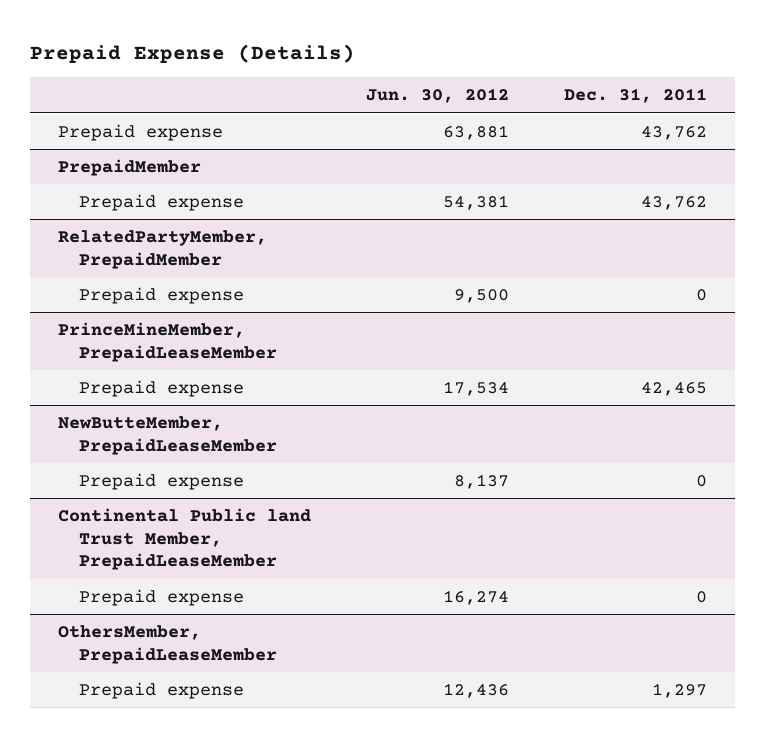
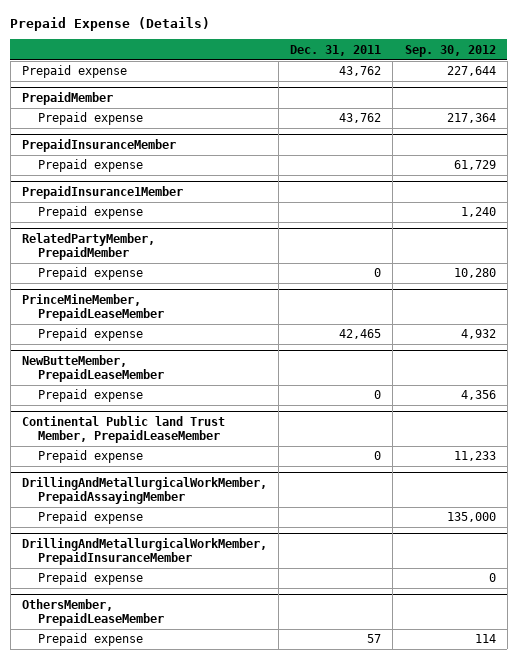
[366,88,510,104] Jun. 30, 2012 -> none
none -> [404,44,496,57] Sep. 30, 2012
none -> [21,139,176,153] PrepaidInsuranceMember
none -> [38,159,144,173] Prepaid expense
none -> [21,186,183,200] PrepaidInsurance1Member
none -> [38,206,144,220] Prepaid expense
none -> [21,477,267,504] DrillingAndMetallurgicalWorkMember, PrepaidAssayingMember
none -> [38,511,144,525] Prepaid expense
none -> [21,538,267,565] DrillingAndMetallurgicalWorkMember, PrepaidInsuranceMember
none -> [38,572,144,586] Prepaid expense
[652,683,708,699] 1,297 -> [367,634,382,644] 57

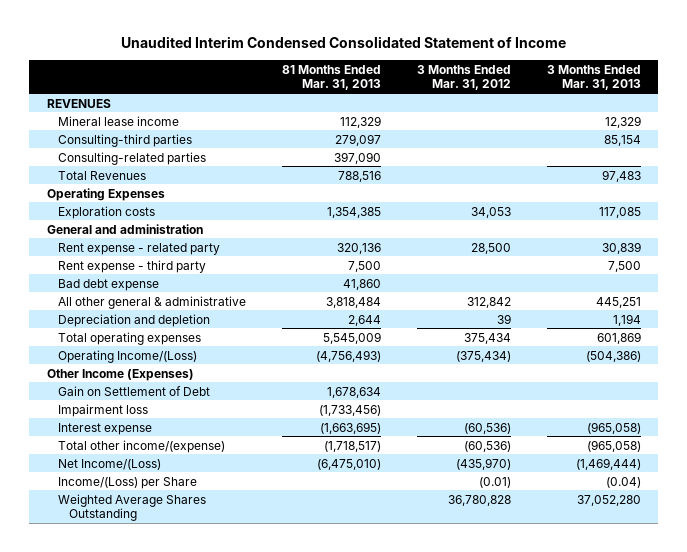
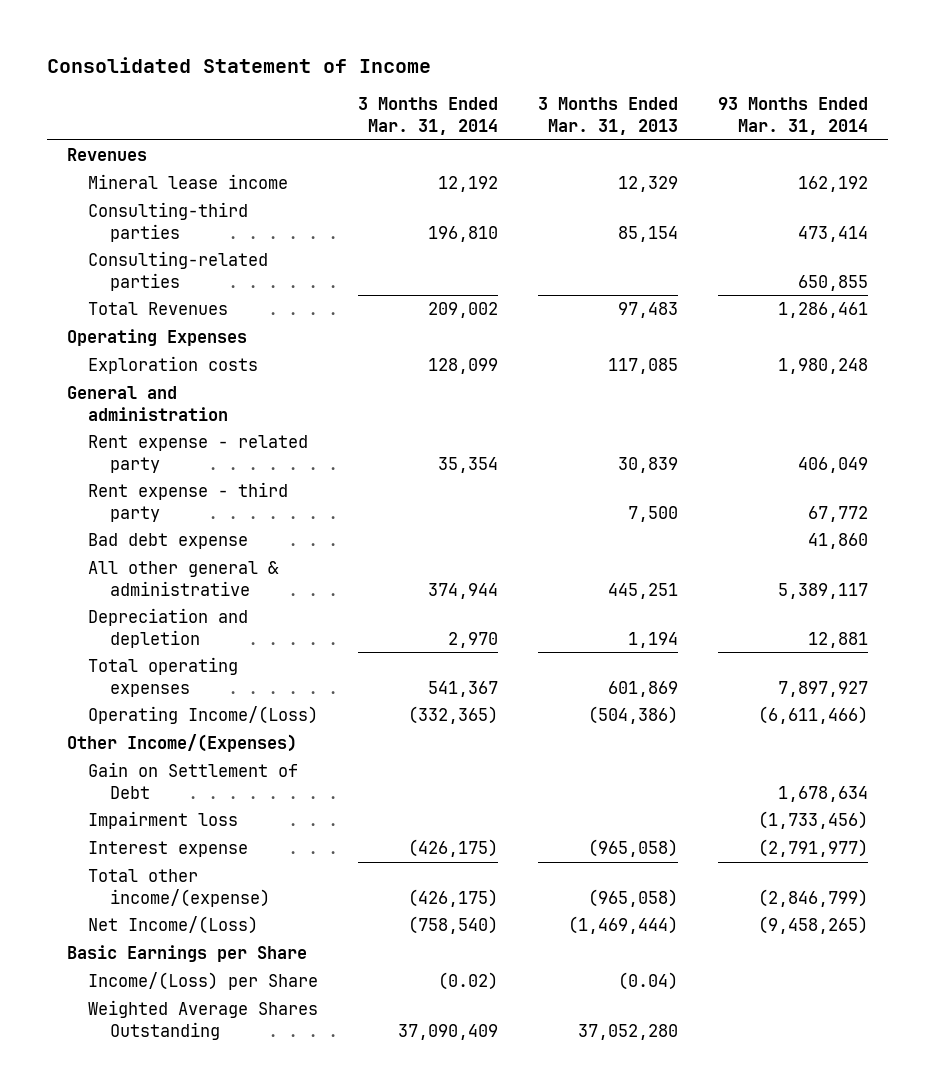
[120,35,566,48] Unaudited Interim Condensed Consolidated Statement of Income -> [46,57,431,74] Consolidated Statement of Income
[281,64,381,91] 81 Months Ended Mar. 31, 2013 -> none
[416,64,511,91] 3 Months Ended Mar. 31, 2012 -> none
none -> [358,97,499,136] 3 Months Ended Mar. 31, 2014
none -> [718,97,869,136] 93 Months Ended Mar. 31, 2014
[46,98,111,108] REVENUES -> [66,148,147,162] Revenues
[46,368,194,381] Other Income (Expenses) -> [66,734,297,753] Other Income/(Expenses)
none -> [66,945,307,963] Basic Earnings per Share

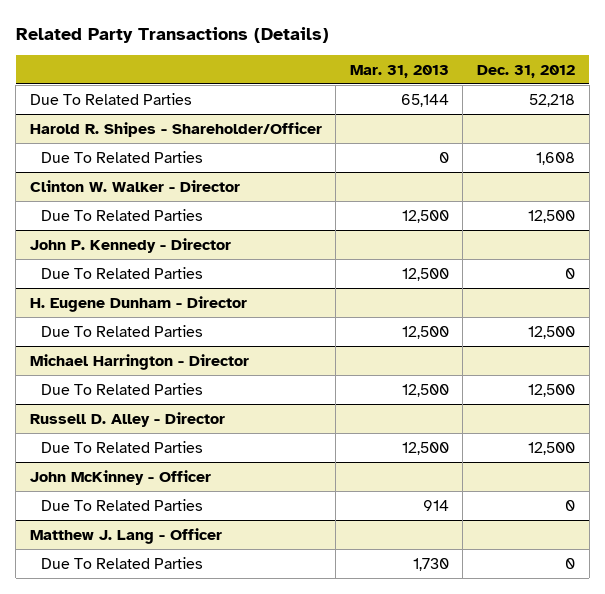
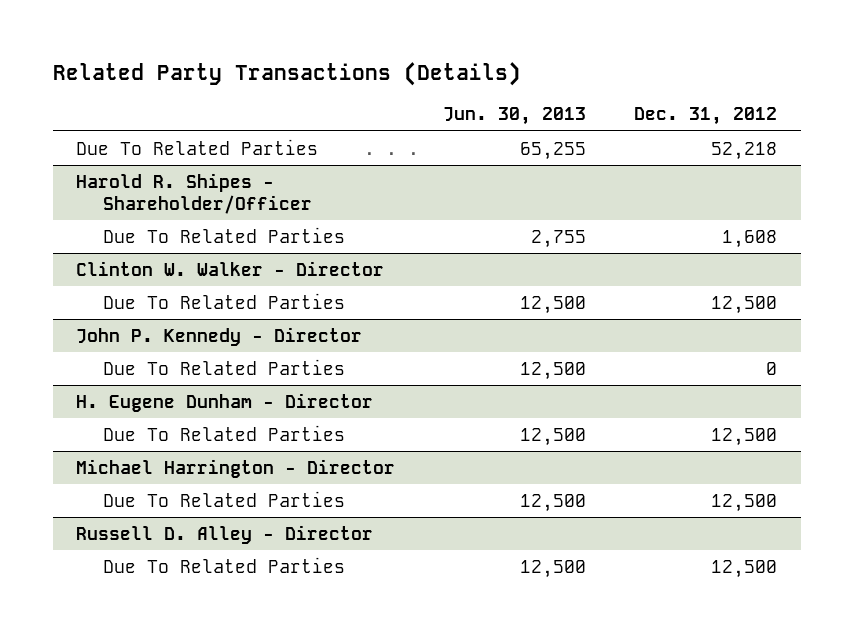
[349,64,449,78] Mar. 31, 2013 -> none
none -> [443,107,587,126] Jun. 30, 2013
[29,469,211,485] John McKinney - Officer -> none
[41,498,204,511] Due To Related Parties -> none
[29,527,222,544] Matthew J. Lang - Officer -> none
[41,556,204,569] Due To Related Parties -> none

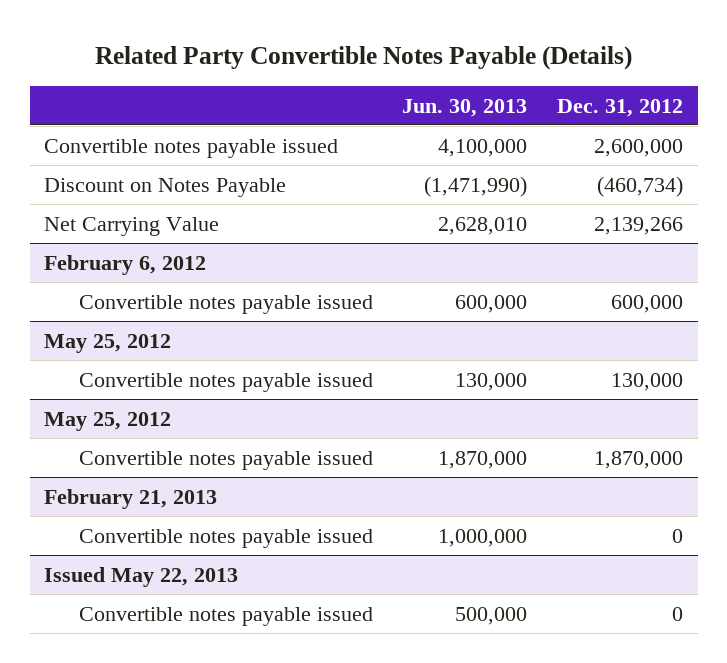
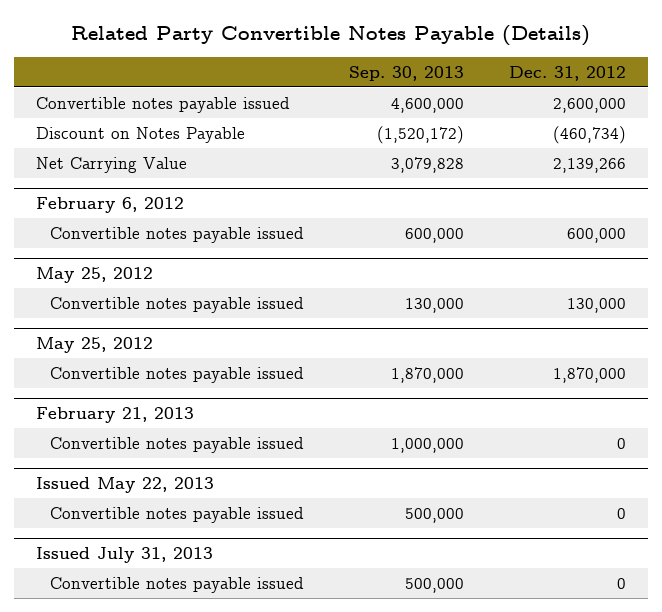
[402,98,528,117] Jun. 30, 2013 -> none
none -> [348,65,464,81] Sep. 30, 2013
none -> [36,546,214,563] Issued July 31, 2013
none -> [49,576,304,593] Convertible notes payable issued

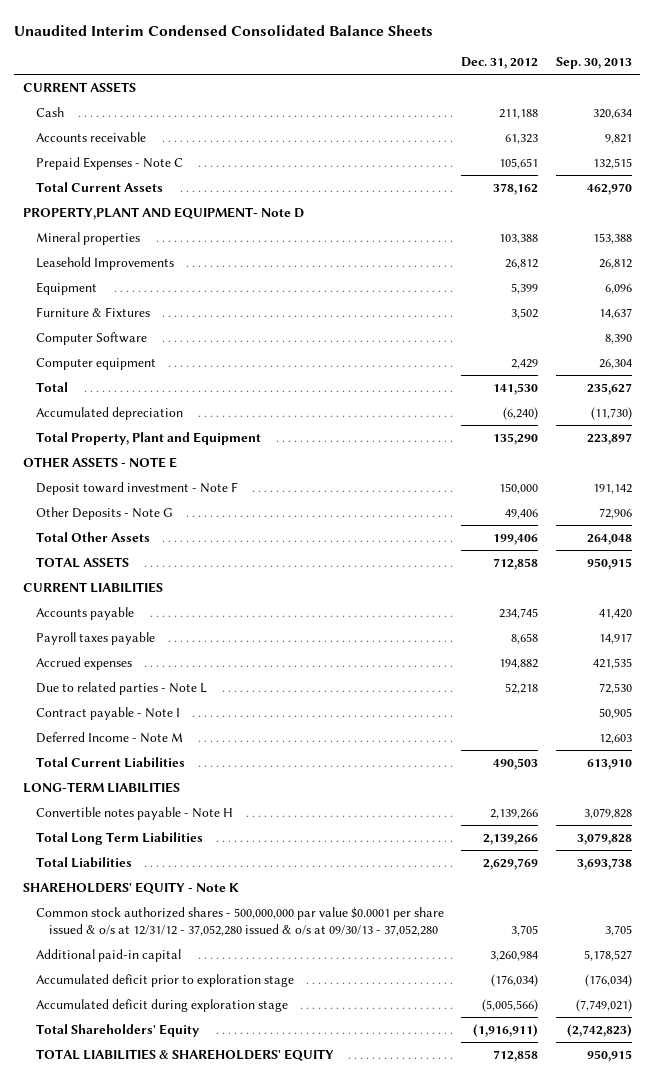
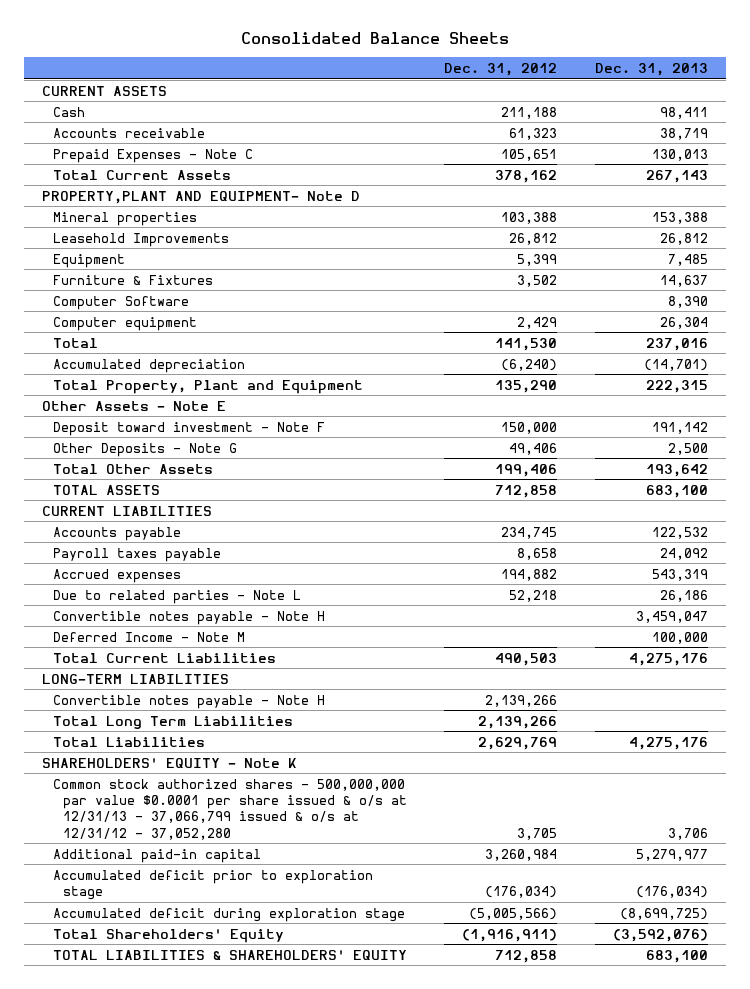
[14,24,434,36] Unaudited Interim Condensed Consolidated Balance Sheets -> [241,32,510,45] Consolidated Balance Sheets
[555,57,632,70] Sep. 30, 2013 -> none
none -> [594,62,708,76] Dec. 31, 2013
[23,456,178,468] OTHER ASSETS - NOTE E -> [42,400,227,411] Other Assets - Note E
[36,706,181,720] Contract payable - Note I -> none
none -> [52,610,325,625] Convertible notes payable - Note H
[36,906,445,937] Common stock authorized shares - 500,000,000 par value $0.0001 per share issued & o/s at 12/31/12 - 37,052,280 issued & o/s at 09/30/13 - 37,052,280 -> [52,778,408,840] Common stock authorized shares - 500,000,000 par value $0.0001 per share issued & o/s at 12/31/13 - 37,066,799 issued & o/s at 12/31/12 - 37,052,280

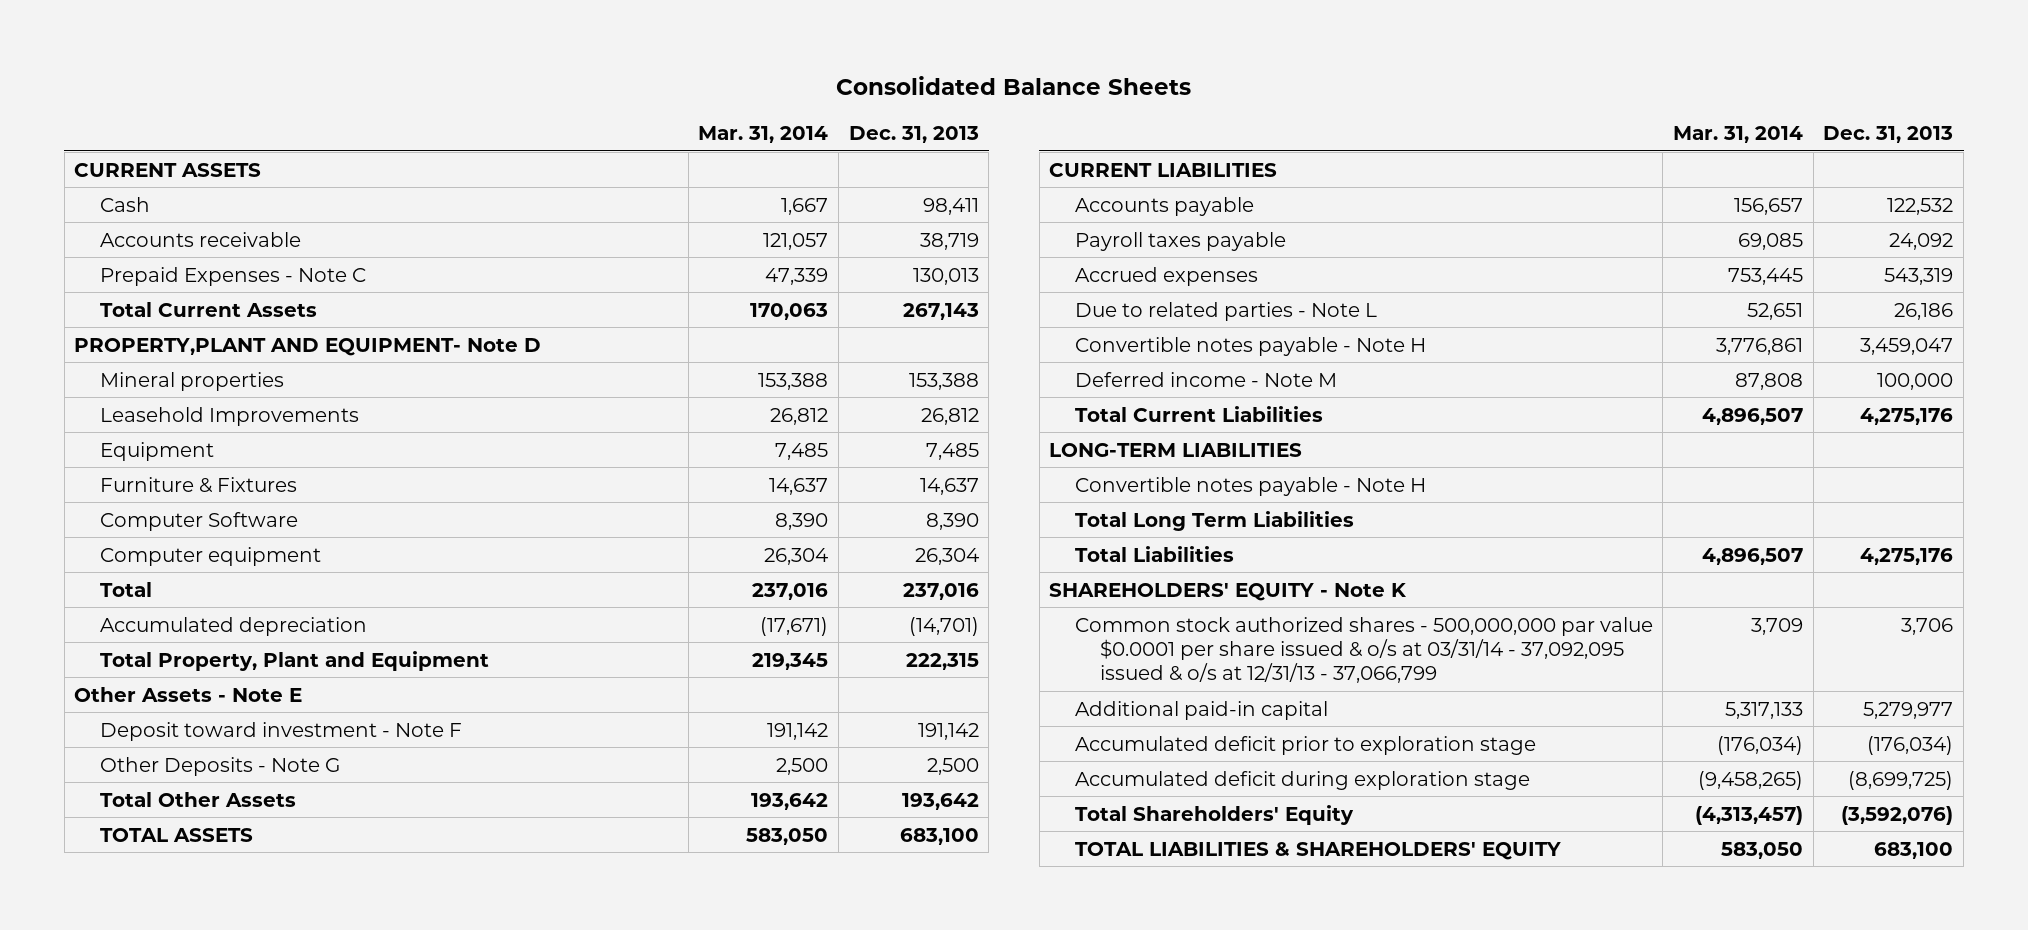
[444,62,558,76] Dec. 31, 2012 -> none
none -> [698,126,829,144] Mar. 31, 2014
[52,631,245,642] Deferred Income - Note M -> [1074,371,1337,387] Deferred income - Note M
[52,778,408,840] Common stock authorized shares - 500,000,000 par value $0.0001 per share issued & o/s at 12/31/13 - 37,066,799 issued & o/s at 12/31/12 - 37,052,280 -> [1074,616,1653,684] Common stock authorized shares - 500,000,000 par value $0.0001 per share issued & o/s at 03/31/14 - 37,092,095 issued & o/s at 12/31/13 - 37,066,799

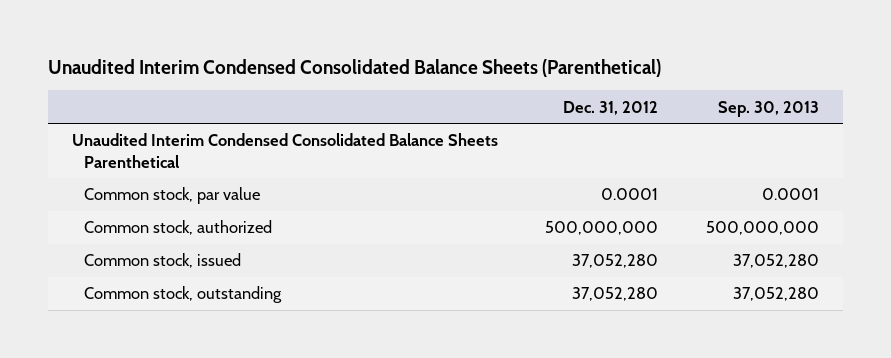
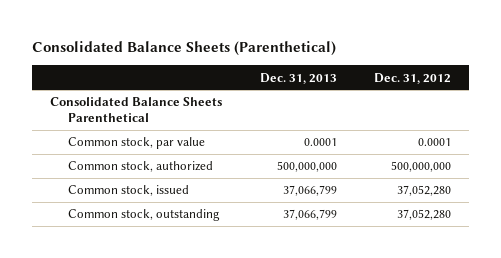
[48,58,662,77] Unaudited Interim Condensed Consolidated Balance Sheets (Parenthetical) -> [31,41,336,57] Consolidated Balance Sheets (Parenthetical)
[718,100,820,117] Sep. 30, 2013 -> none
none -> [259,72,337,84] Dec. 31, 2013
[71,133,498,168] Unaudited Interim Condensed Consolidated Balance Sheets Parenthetical -> [50,97,223,122] Consolidated Balance Sheets Parenthetical

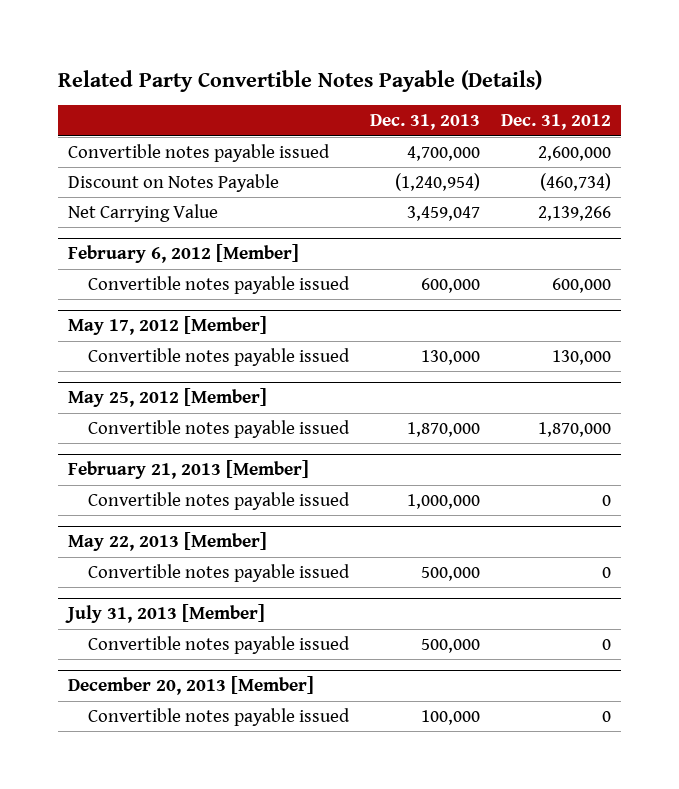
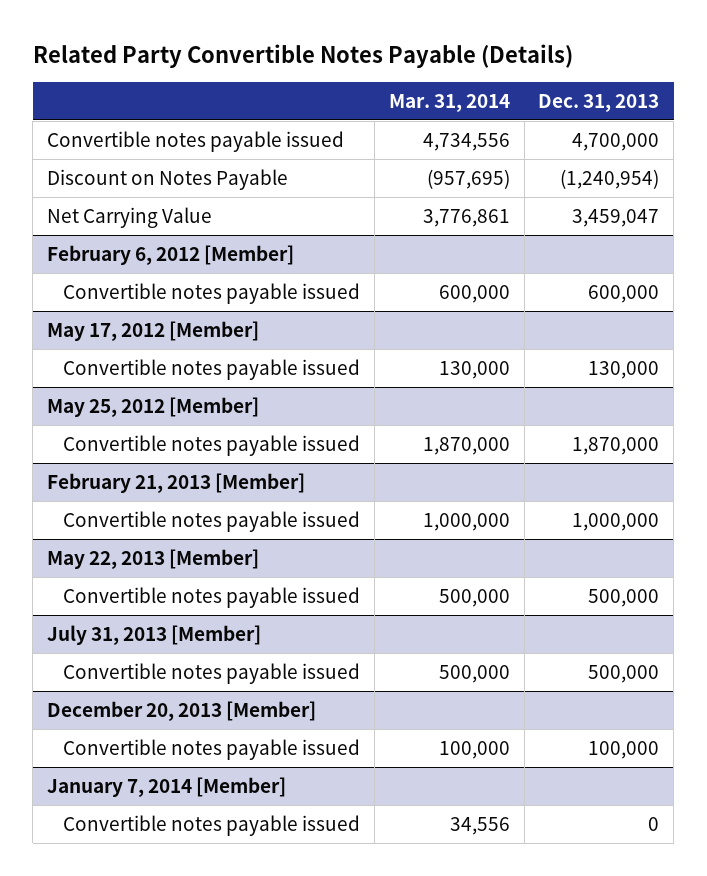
[500,114,611,131] Dec. 31, 2012 -> none
none -> [388,93,510,112] Mar. 31, 2014
none -> [47,777,287,798] January 7, 2014 [Member]
none -> [62,815,360,837] Convertible notes payable issued

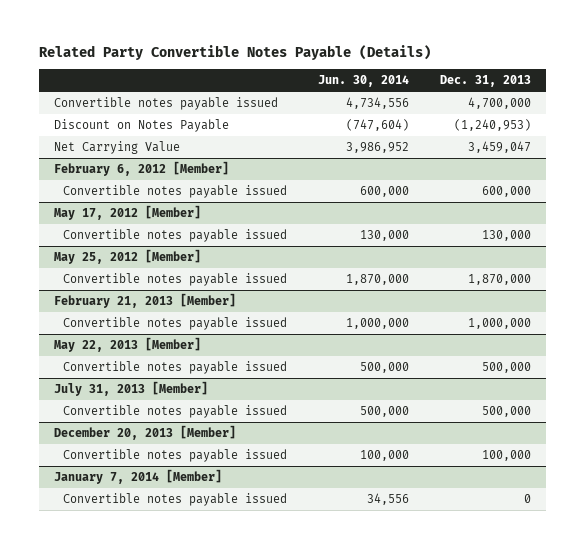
[388,93,510,112] Mar. 31, 2014 -> none
none -> [317,74,409,87] Jun. 30, 2014
[560,169,660,190] (1,240,954) -> [453,119,531,132] (1,240,953)

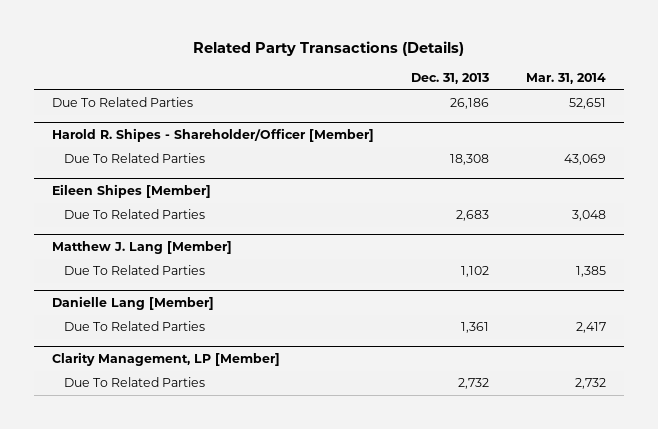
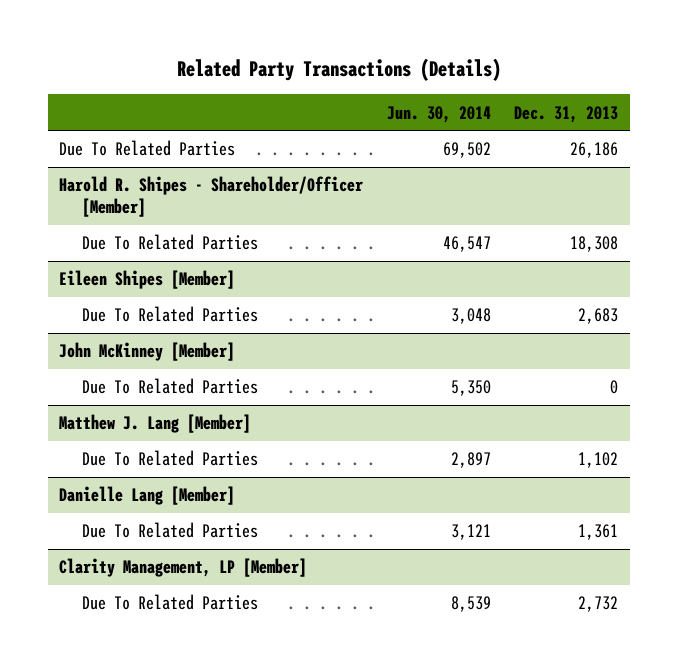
[525,73,606,85] Mar. 31, 2014 -> none
none -> [386,105,491,123] Jun. 30, 2014
none -> [59,342,236,362] John McKinney [Member]
none -> [81,378,258,395] Due To Related Parties

